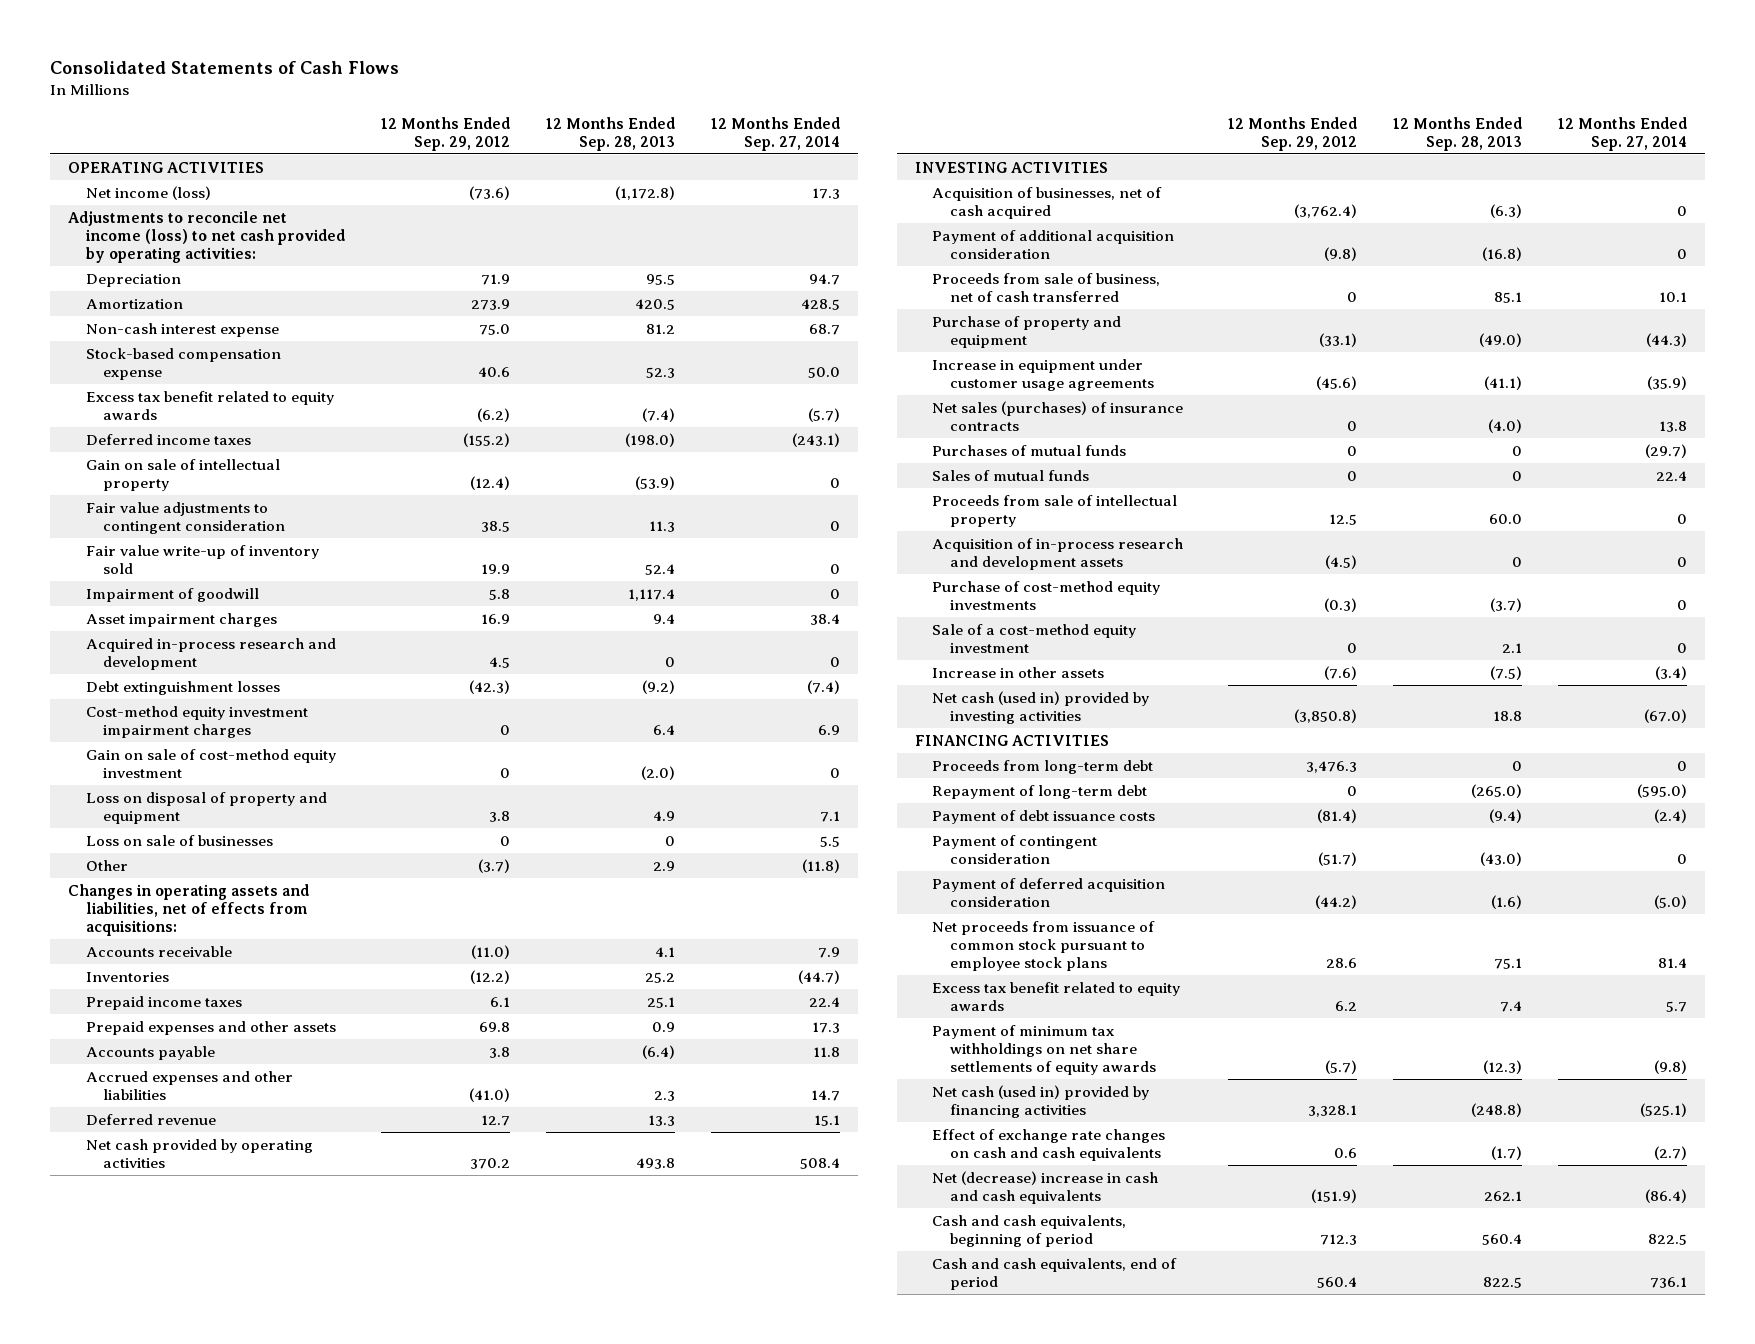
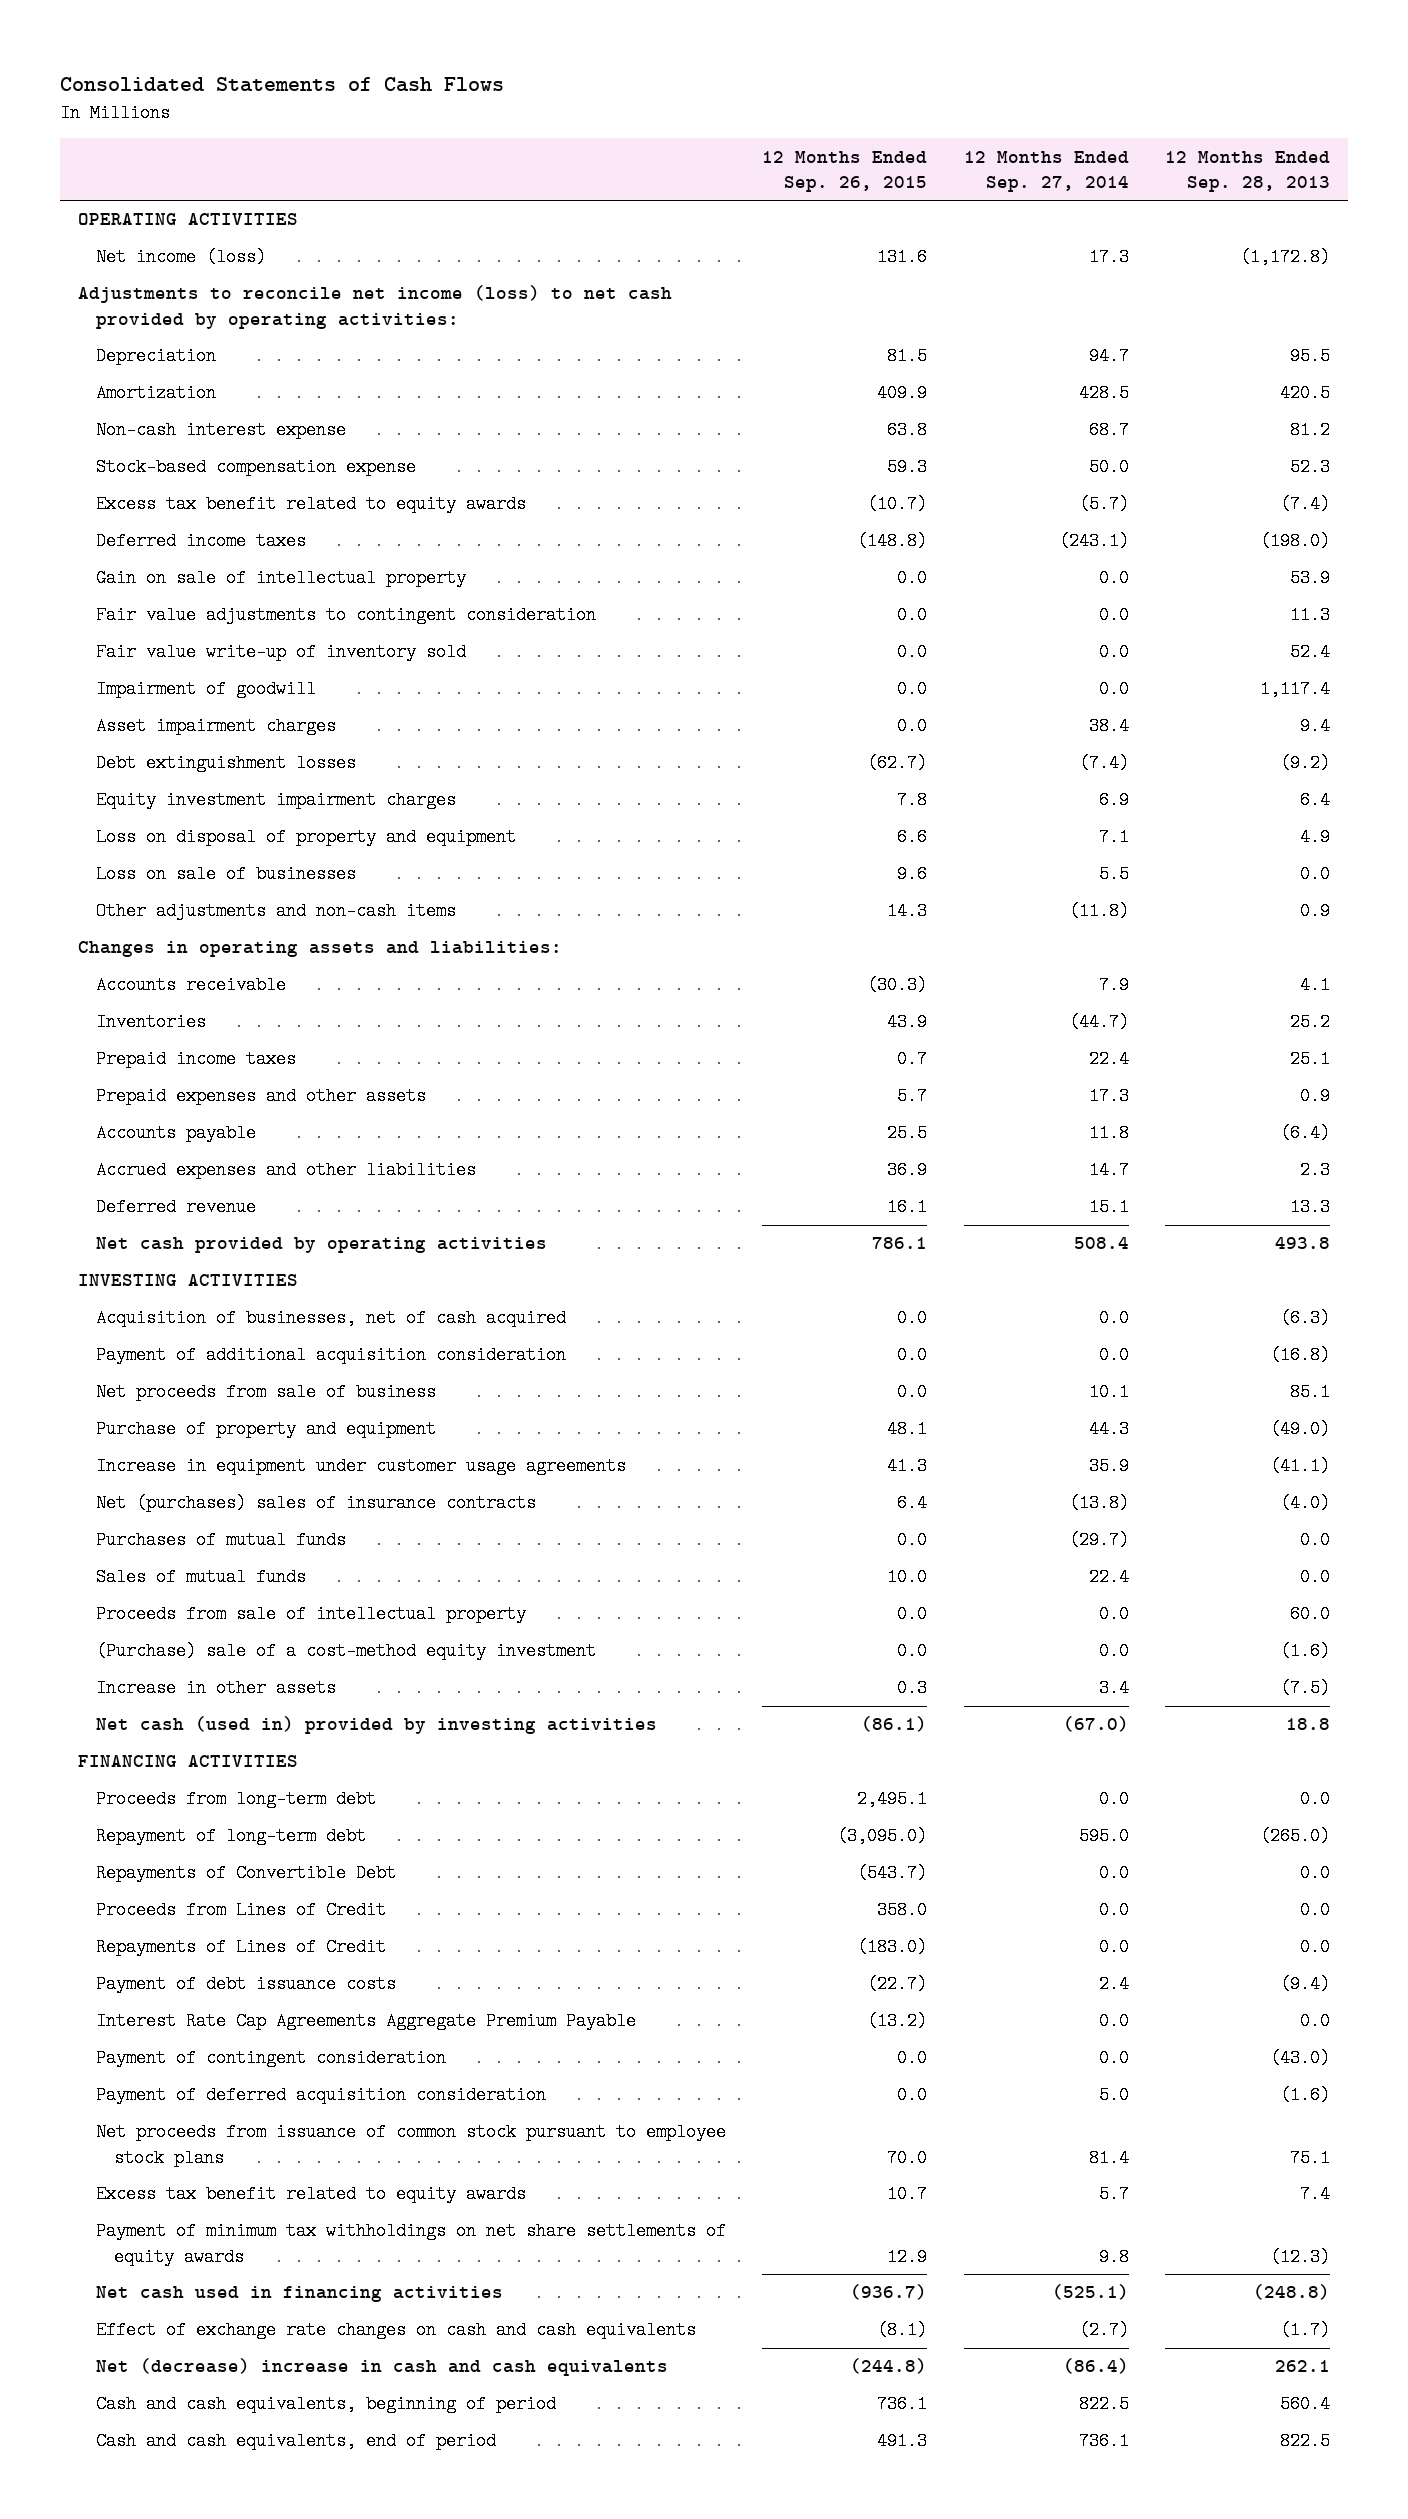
[380,116,510,151] 12 Months Ended Sep. 29, 2012 -> none
none -> [762,150,928,193] 12 Months Ended Sep. 26, 2015
[634,476,675,491] (53.9) -> [1290,569,1331,588] 53.9
[829,478,840,489] 0 -> [1098,569,1129,588] 0.0
[829,521,840,532] 0 -> [1098,606,1129,625] 0.0
[829,564,840,575] 0 -> [1098,643,1129,662] 0.0
[829,588,840,599] 0 -> [1098,680,1129,699] 0.0
[85,637,336,671] Acquired in-process research and development -> none
[85,748,336,779] Gain on sale of cost-method equity investment -> none
[85,705,308,739] Cost-method equity investment impairment charges -> [95,791,456,810] Equity investment impairment charges
[85,859,128,871] Other -> none
[664,835,675,846] 0 -> [1300,865,1331,884] 0.0
none -> [95,902,456,921] Other adjustments and non-cash items
[68,883,310,937] Changes in operating assets and liabilities, net of effects from acquisitions: -> [77,941,562,958] Changes in operating assets and liabilities:
[932,537,1184,571] Acquisition of in-process research and development assets -> none
[932,580,1161,611] Purchase of cost-method equity investments -> none
[1676,206,1687,217] 0 -> [1098,1309,1129,1328] 0.0
[1676,249,1687,260] 0 -> [1098,1346,1129,1365] 0.0
[932,272,1161,303] Proceeds from sale of business, net of cash transferred -> [95,1383,436,1402] Net proceeds from sale of business
[1645,333,1687,348] (44.3) -> [1088,1420,1129,1439] 44.3
[1646,376,1687,391] (35.9) -> [1088,1457,1129,1476] 35.9
[932,400,1184,432] Net sales (purchases) of insurance contracts -> [95,1494,536,1513] Net (purchases) sales of insurance contracts
[1658,421,1687,433] 13.8 -> [1068,1494,1129,1513] (13.8)
[1511,445,1522,456] 0 -> [1300,1531,1331,1550] 0.0
[1511,470,1522,481] 0 -> [1300,1568,1331,1587] 0.0
[1676,514,1687,525] 0 -> [1098,1605,1129,1624] 0.0
[932,623,1137,654] Sale of a cost-method equity investment -> [95,1642,596,1661] (Purchase) sale of a cost-method equity investment
[1501,643,1522,654] 2.1 -> [1280,1642,1331,1661] (1.6)
[1676,643,1687,654] 0 -> [1098,1642,1129,1661] 0.0
[1654,665,1687,680] (3.4) -> [1098,1679,1129,1698] 3.4
[1511,760,1522,771] 0 -> [1300,1790,1331,1809] 0.0
[1676,760,1687,771] 0 -> [1098,1790,1129,1809] 0.0
[1636,783,1687,798] (595.0) -> [1078,1827,1129,1846] 595.0
none -> [95,1864,396,1883] Repayments of Convertible Debt
none -> [95,1901,386,1920] Proceeds from Lines of Credit
none -> [95,1938,386,1957] Repayments of Lines of Credit
[1653,808,1687,823] (2.4) -> [1098,1975,1129,1994] 2.4
none -> [95,2012,636,2031] Interest Rate Cap Agreements Aggregate Premium Payable
[1676,854,1687,865] 0 -> [1098,2049,1129,2068] 0.0
[1653,895,1687,910] (5.0) -> [1098,2086,1129,2105] 5.0
[1653,1060,1687,1075] (9.8) -> [1098,2248,1129,2267] 9.8
[932,1084,1150,1119] Net cash (used in) provided by financing activities -> [95,2286,503,2303] Net cash used in financing activities

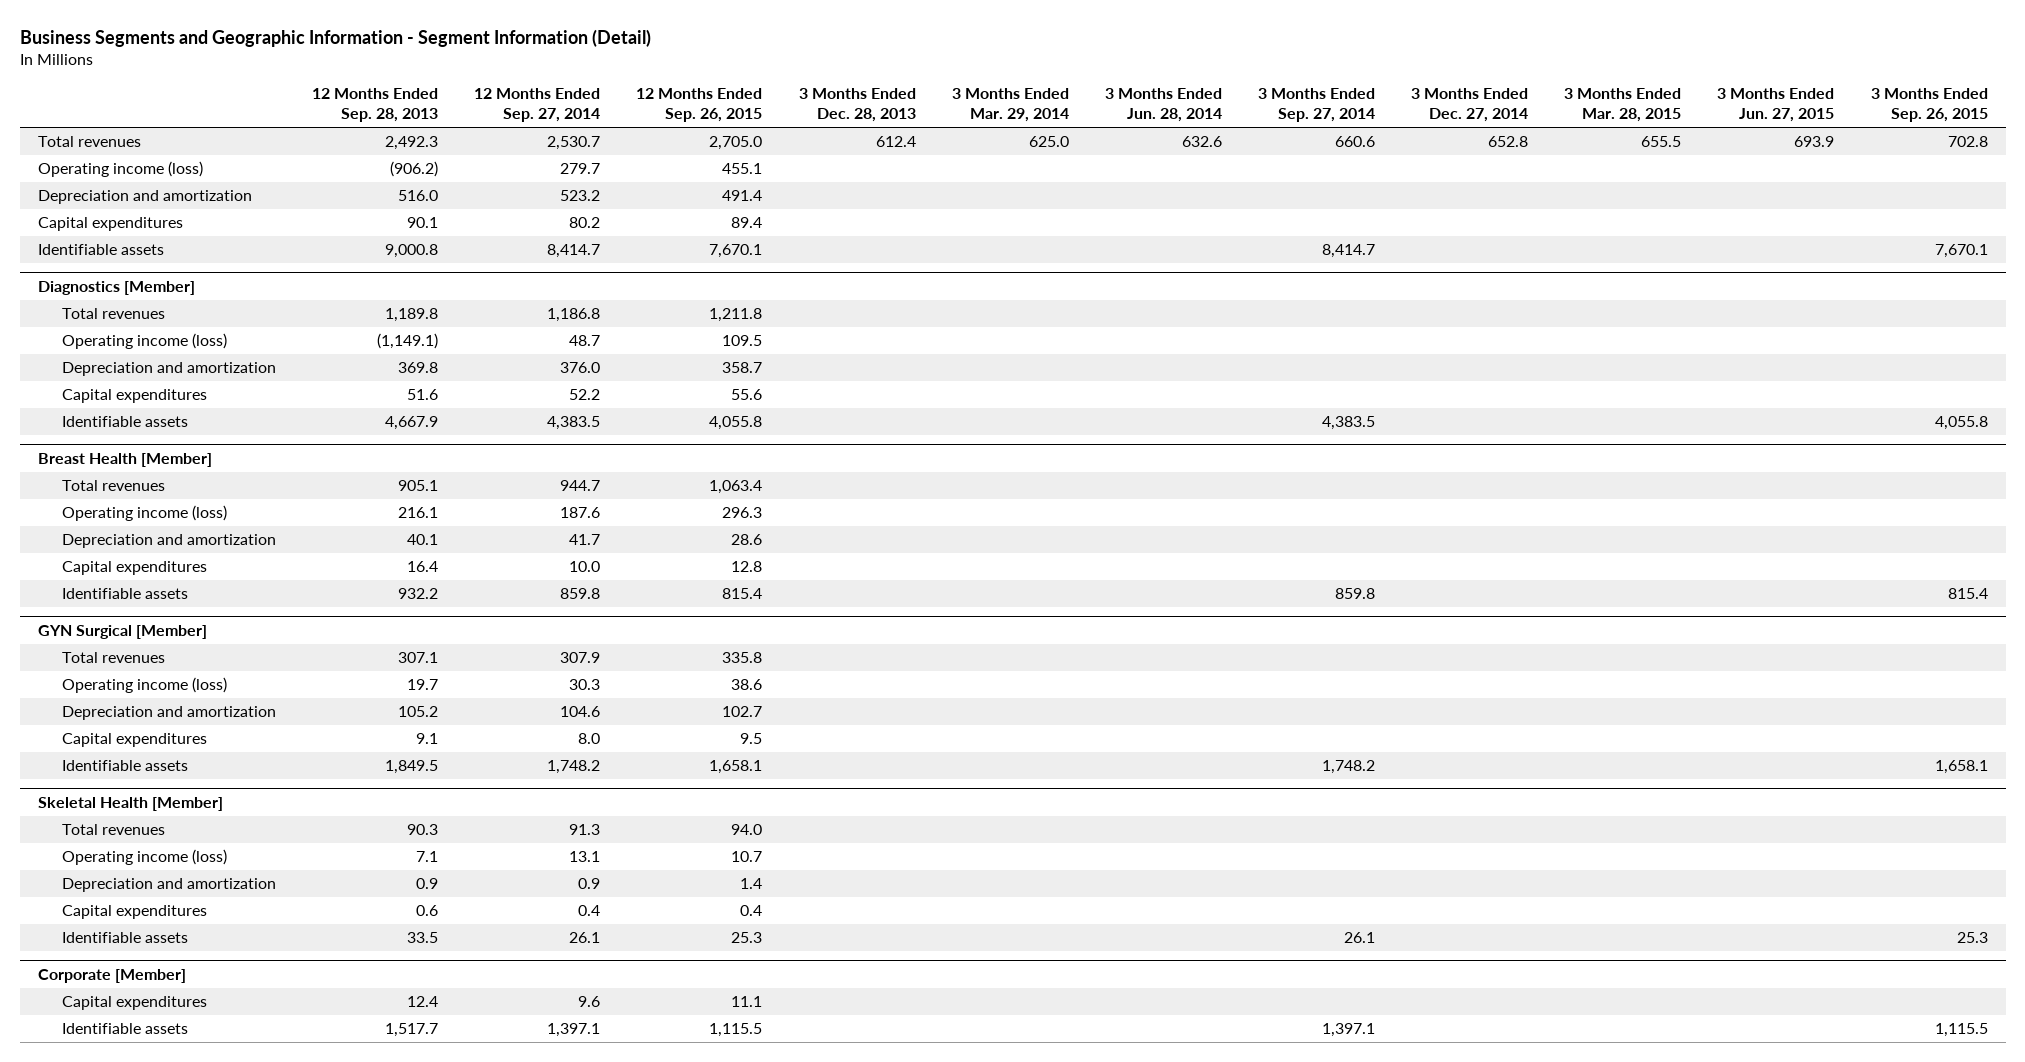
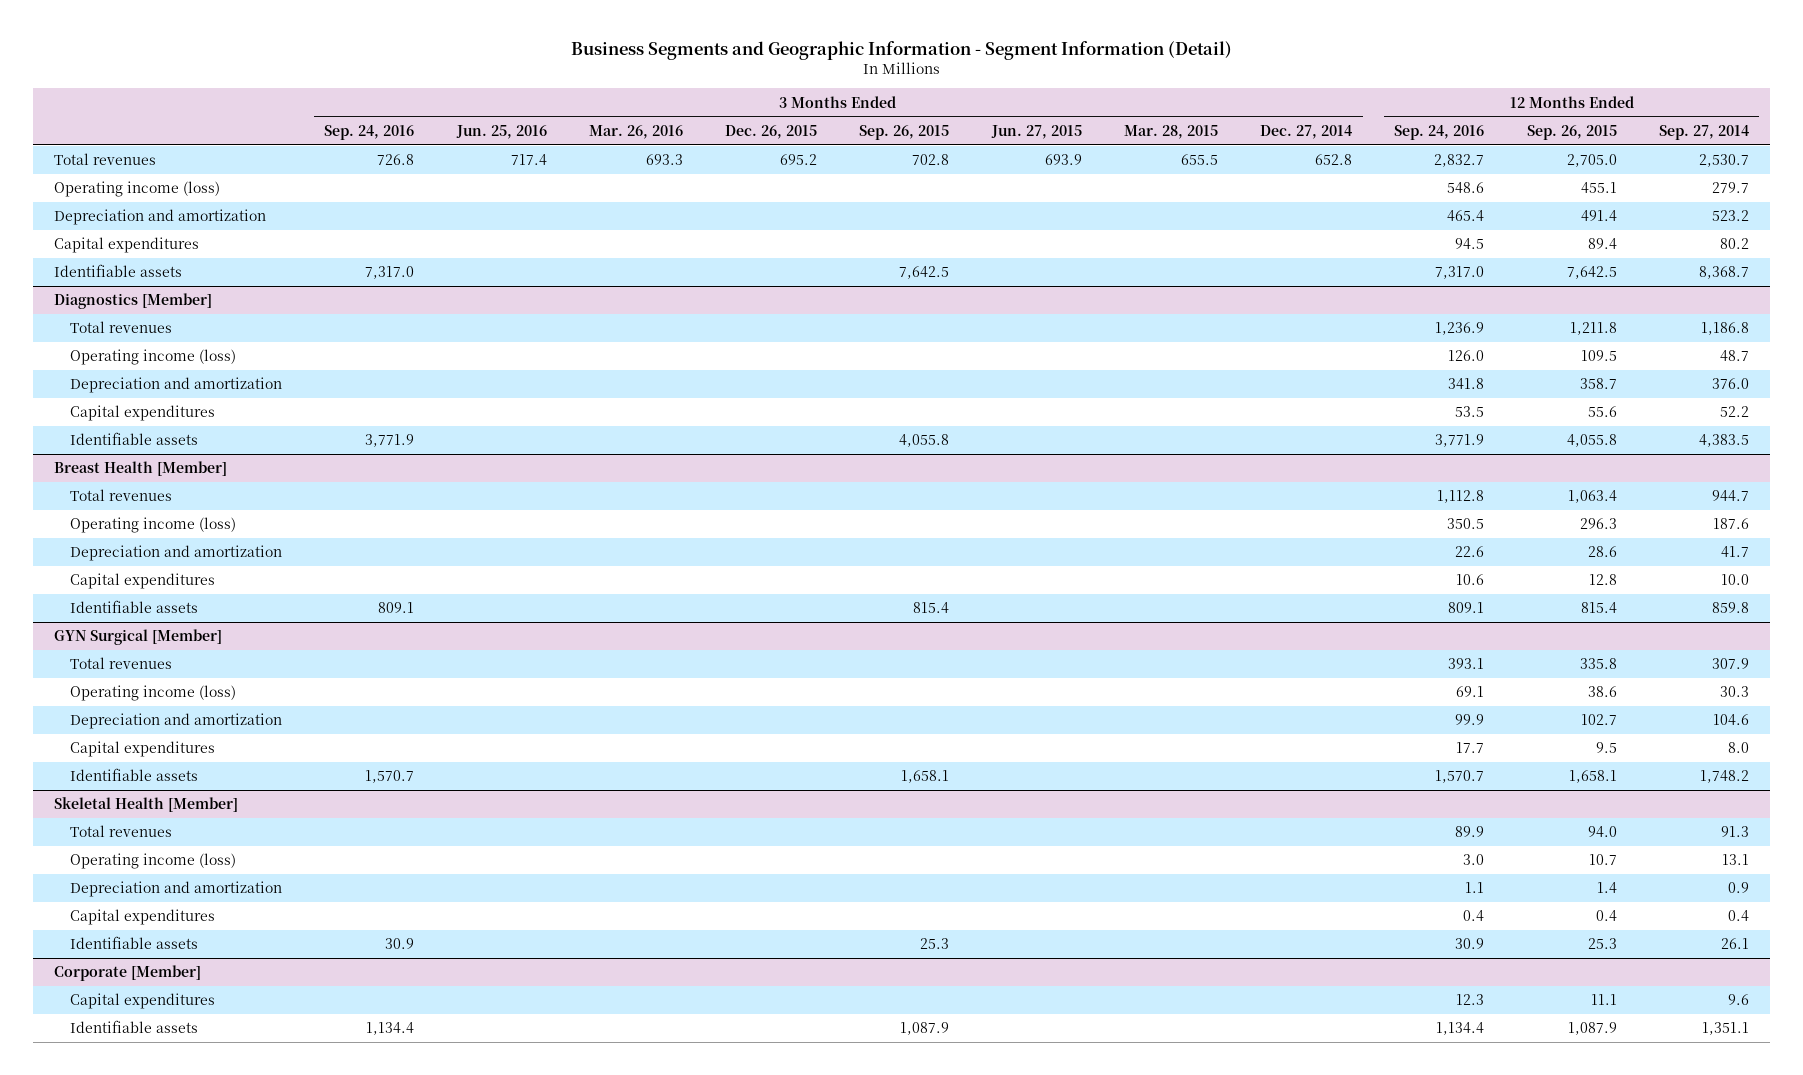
[312,88,439,123] 12 Months Ended Sep. 28, 2013 -> none
[798,88,916,123] 3 Months Ended Dec. 28, 2013 -> none
[951,88,1069,123] 3 Months Ended Mar. 29, 2014 -> none
[1104,88,1222,123] 3 Months Ended Jun. 28, 2014 -> none
[1257,88,1375,123] 3 Months Ended Sep. 27, 2014 -> none
none -> [324,124,415,140] Sep. 24, 2016
none -> [455,124,547,139] Jun. 25, 2016
none -> [588,124,683,139] Mar. 26, 2016
none -> [725,124,818,139] Dec. 26, 2015
none -> [1394,124,1485,140] Sep. 24, 2016
[547,244,601,259] 8,414.7 -> [1698,266,1749,280] 8,368.7
[709,244,763,259] 7,670.1 -> [1566,266,1617,280] 7,642.5
[1934,244,1988,259] 7,670.1 -> [899,266,950,280] 7,642.5
[547,1023,601,1038] 1,397.1 -> [1701,1022,1749,1036] 1,351.1
[709,1023,763,1038] 1,115.5 -> [1567,1022,1617,1036] 1,087.9
[1934,1023,1988,1038] 1,115.5 -> [900,1022,950,1036] 1,087.9

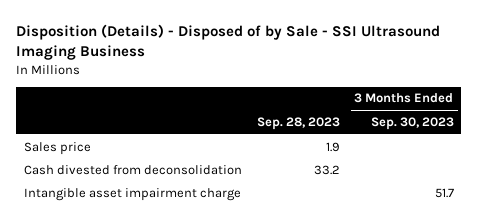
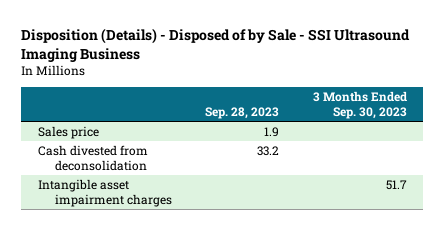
[23,187,241,201] Intangible asset impairment charge -> [37,178,172,207] Intangible asset impairment charges

